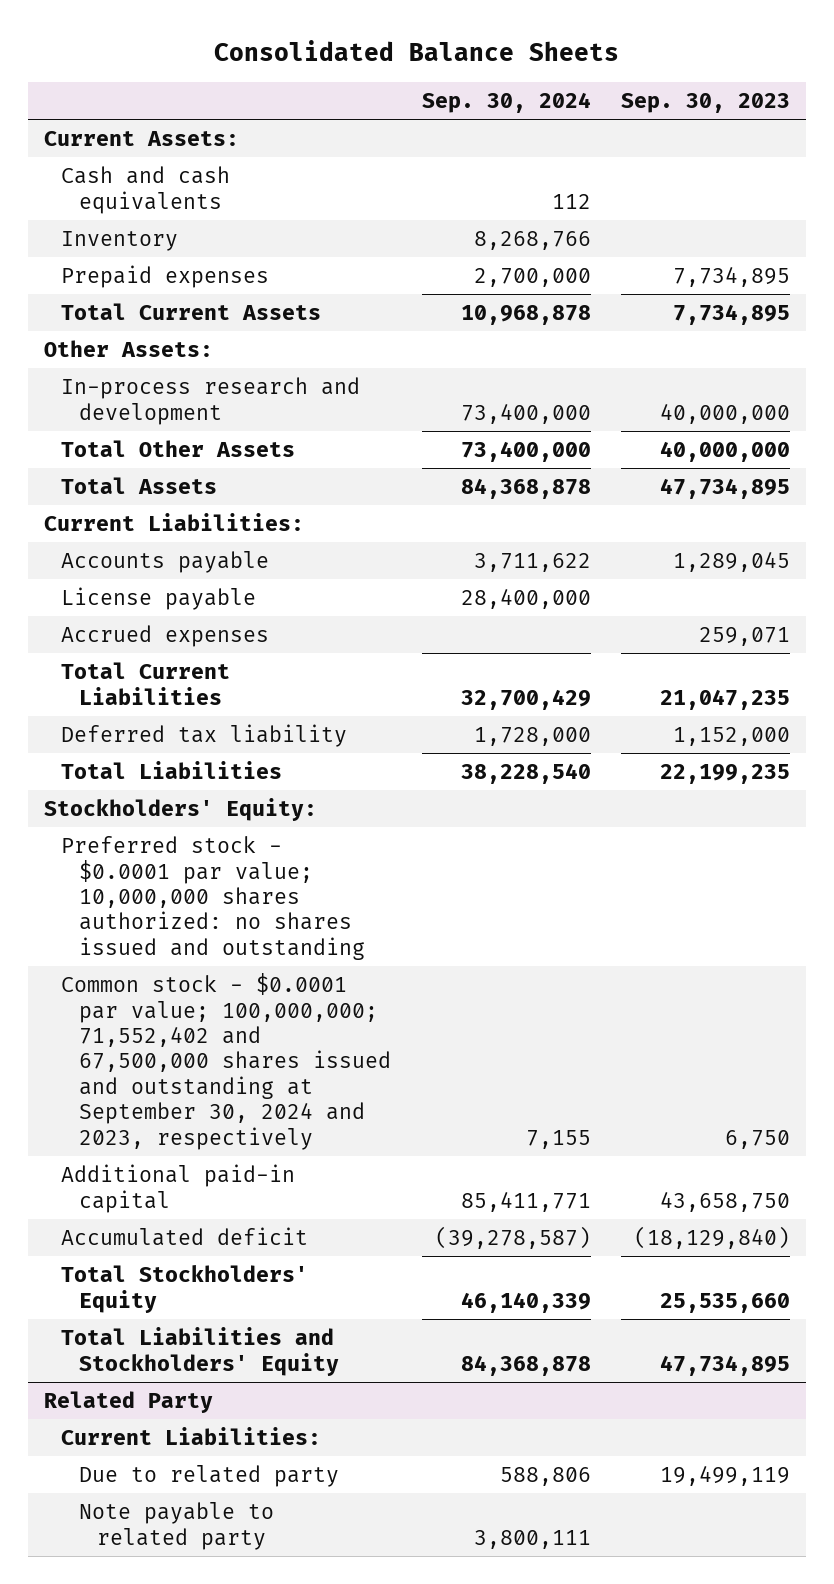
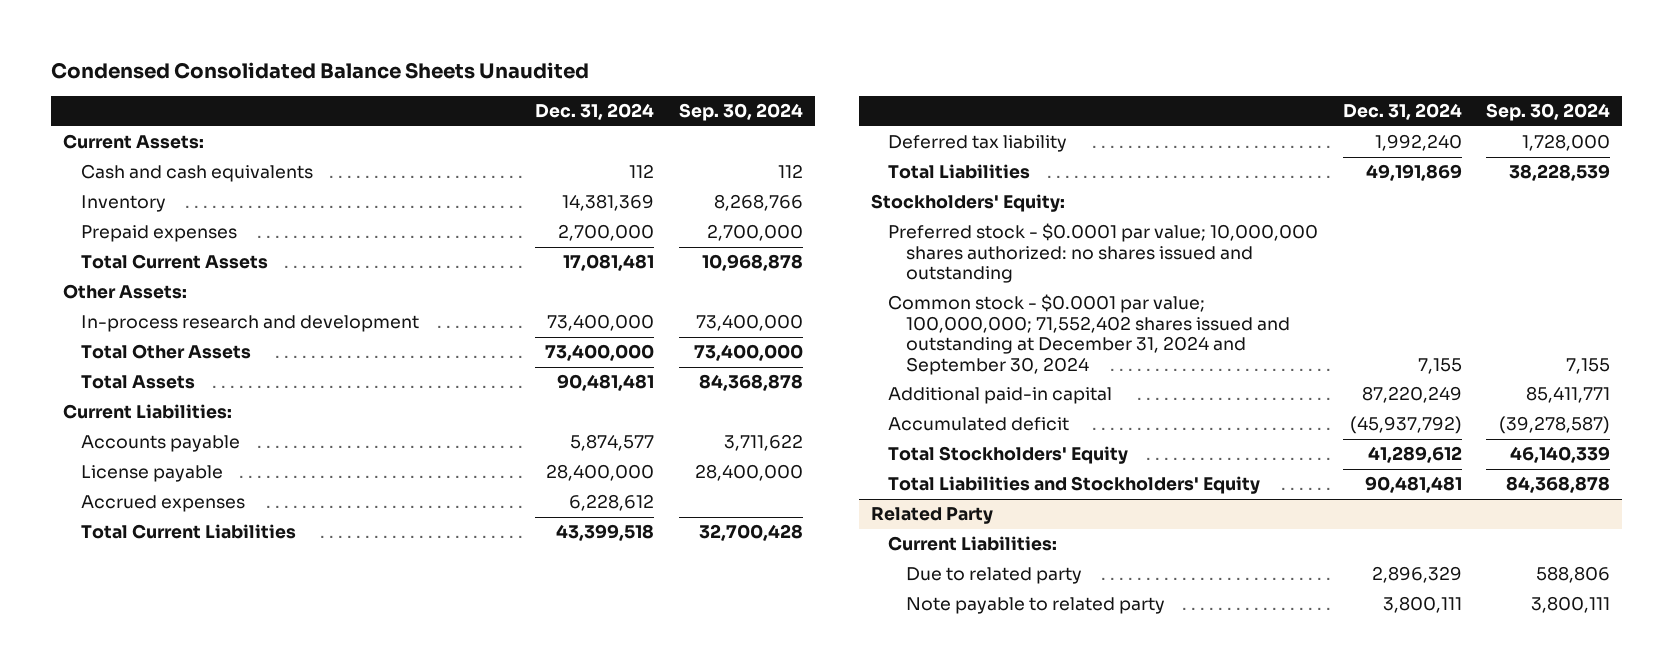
[213,39,619,61] Consolidated Balance Sheets -> [50,62,589,80] Condensed Consolidated Balance Sheets Unaudited
[621,93,791,114] Sep. 30, 2023 -> none
none -> [535,103,655,121] Dec. 31, 2024
[460,688,591,710] 32,700,429 -> [698,524,803,542] 32,700,428
[460,763,591,785] 38,228,540 -> [1509,164,1611,182] 38,228,539
[61,973,392,1150] Common stock - $0.0001 par value; 100,000,000; 71,552,402 and 67,500,000 shares issued and outstanding at September 30, 2024 and 2023, respectively -> [888,294,1290,375] Common stock - $0.0001 par value; 100,000,000; 71,552,402 shares issued and outstanding at December 31, 2024 and September 30, 2024

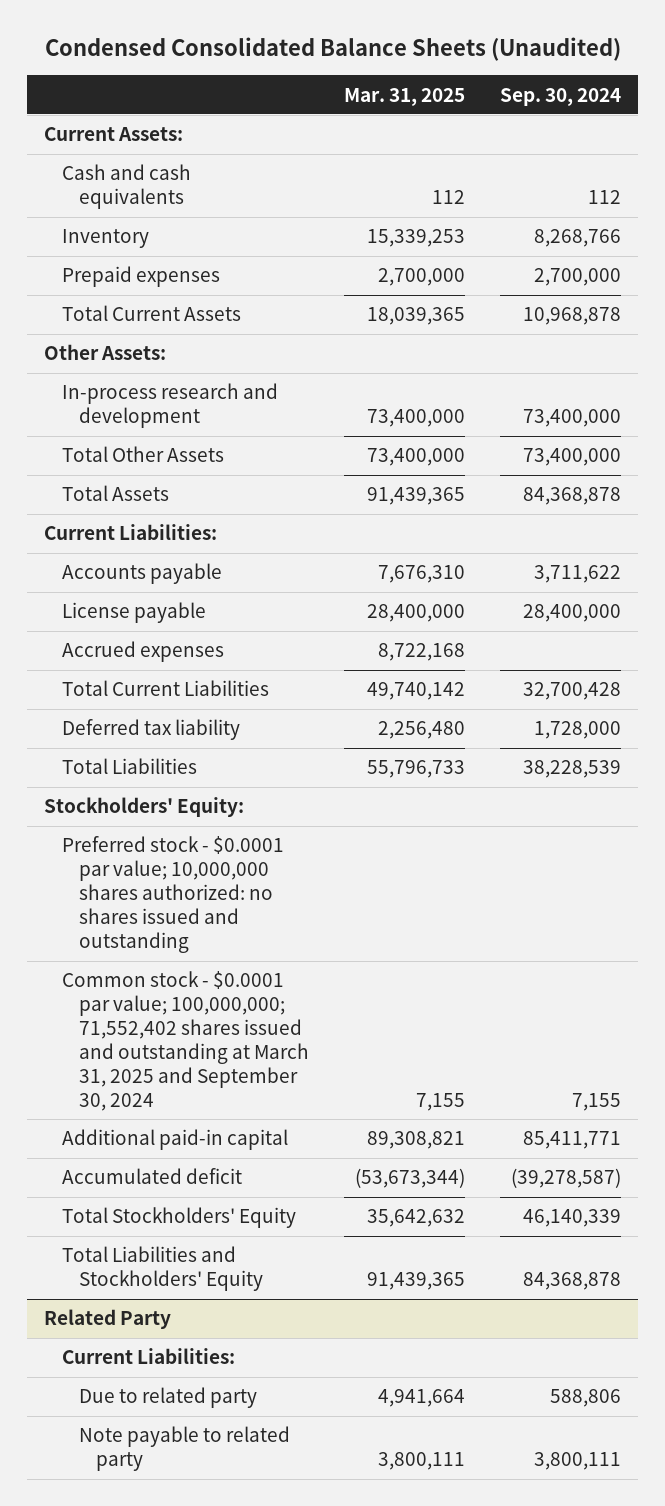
[50,62,589,80] Condensed Consolidated Balance Sheets Unaudited -> [44,37,621,62] Condensed Consolidated Balance Sheets (Unaudited)
[535,103,655,121] Dec. 31, 2024 -> none
none -> [344,87,466,106] Mar. 31, 2025
[888,294,1290,375] Common stock - $0.0001 par value; 100,000,000; 71,552,402 shares issued and outstanding at December 31, 2024 and September 30, 2024 -> [61,971,310,1112] Common stock - $0.0001 par value; 100,000,000; 71,552,402 shares issued and outstanding at March 31, 2025 and September 30, 2024

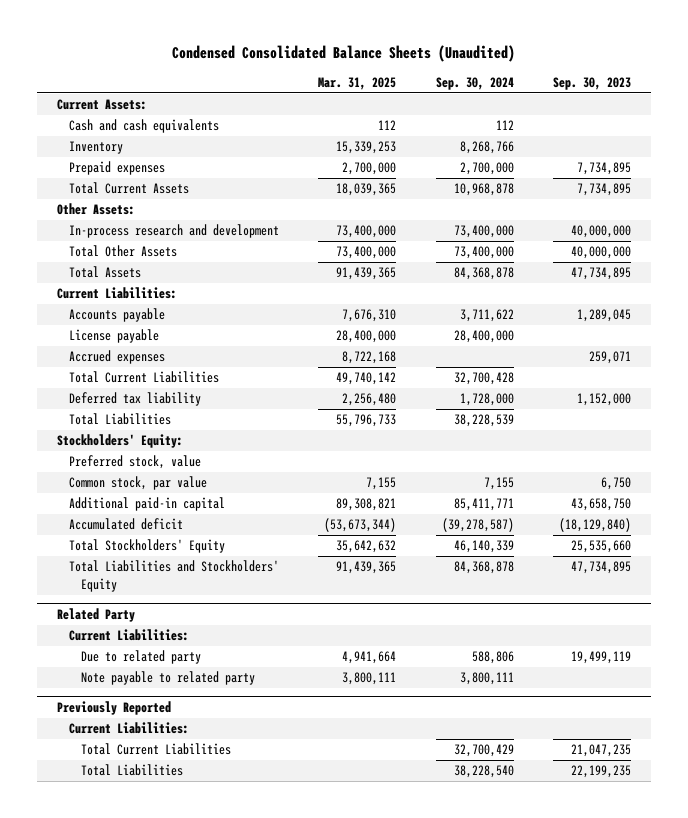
none -> [553,76,632,90] Sep. 30, 2023
[61,836,284,954] Preferred stock - $0.0001 par value; 10,000,000 shares authorized: no shares issued and outstanding -> [68,455,201,470] Preferred stock, value
[61,971,310,1112] Common stock - $0.0001 par value; 100,000,000; 71,552,402 shares issued and outstanding at March 31, 2025 and September 30, 2024 -> [68,476,207,491] Common stock, par value
none -> [56,701,171,716] Previously Reported
none -> [68,722,189,735] Current Liabilities:
none -> [80,743,231,756] Total Current Liabilities
none -> [80,764,183,777] Total Liabilities

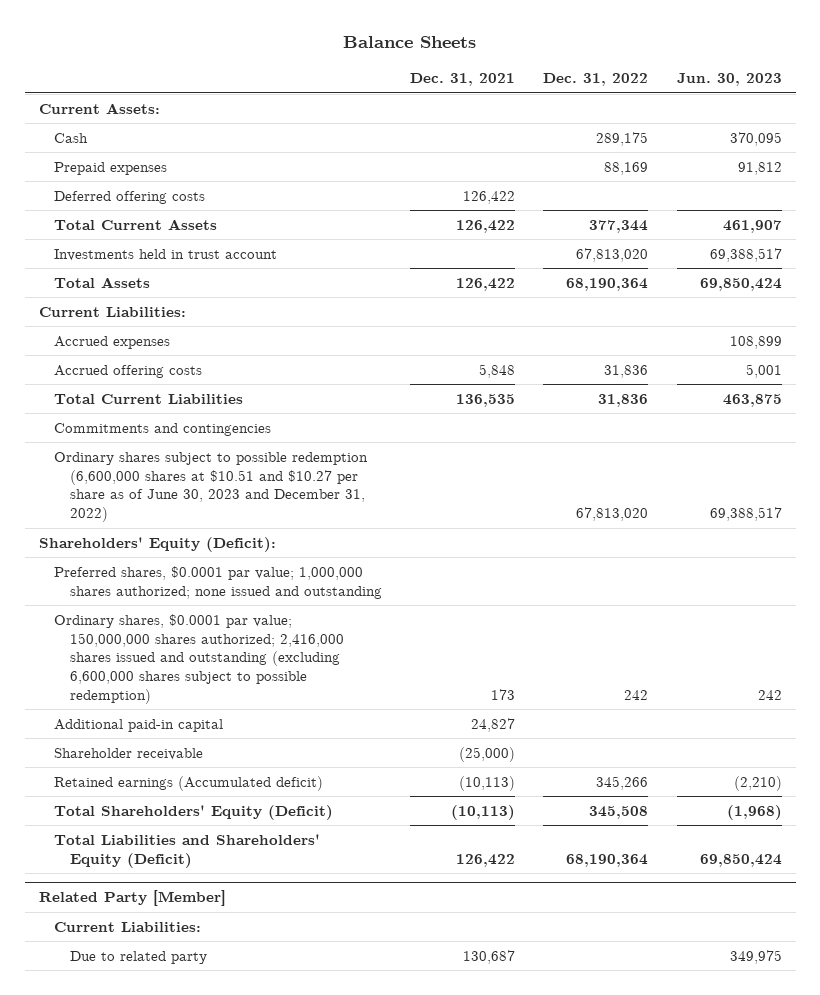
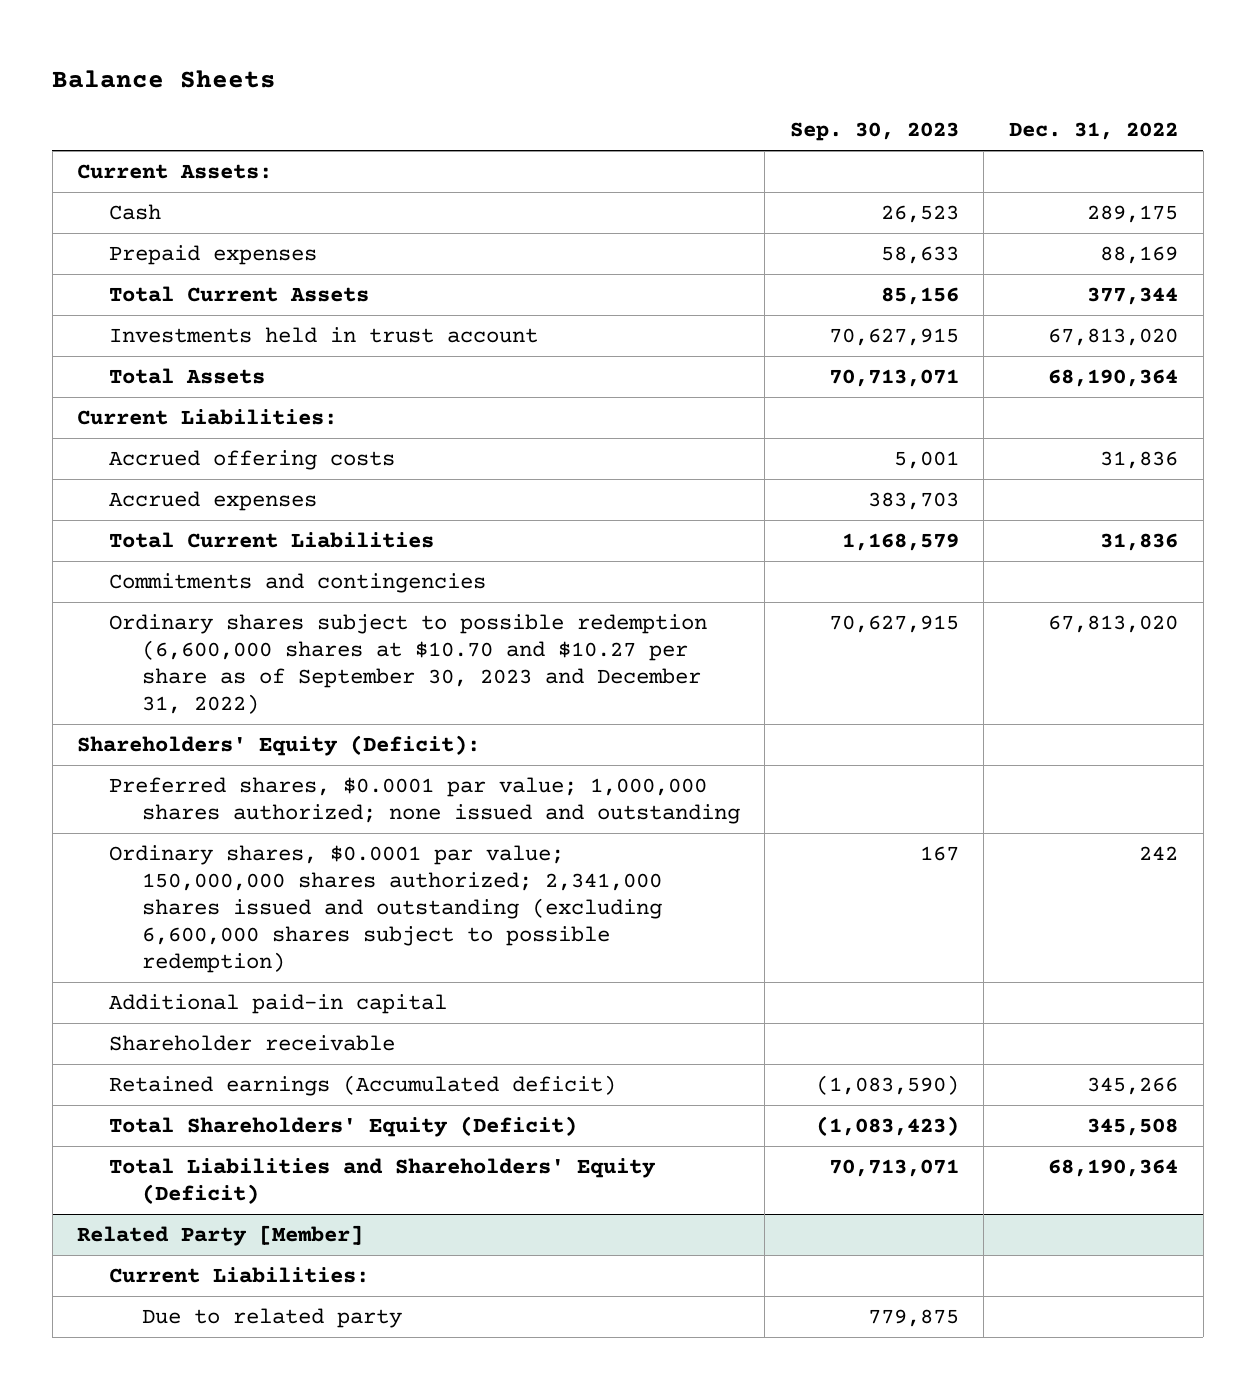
[410,73,516,87] Dec. 31, 2021 -> none
[676,73,782,87] Jun. 30, 2023 -> none
none -> [789,122,959,142] Sep. 30, 2023
[54,190,206,204] Deferred offering costs -> none
[54,335,171,349] Accrued expenses -> [109,490,318,511] Accrued expenses
[54,451,369,523] Ordinary shares subject to possible redemption (6,600,000 shares at $10.51 and $10.27 per share as of June 30, 2023 and December 31, 2022) -> [109,613,708,714] Ordinary shares subject to possible redemption (6,600,000 shares at $10.70 and $10.27 per share as of September 30, 2023 and December 31, 2022)
[54,613,344,705] Ordinary shares, $0.0001 par value; 150,000,000 shares authorized; 2,416,000 shares issued and outstanding (excluding 6,600,000 shares subject to possible redemption) -> [109,844,662,973] Ordinary shares, $0.0001 par value; 150,000,000 shares authorized; 2,341,000 shares issued and outstanding (excluding 6,600,000 shares subject to possible redemption)

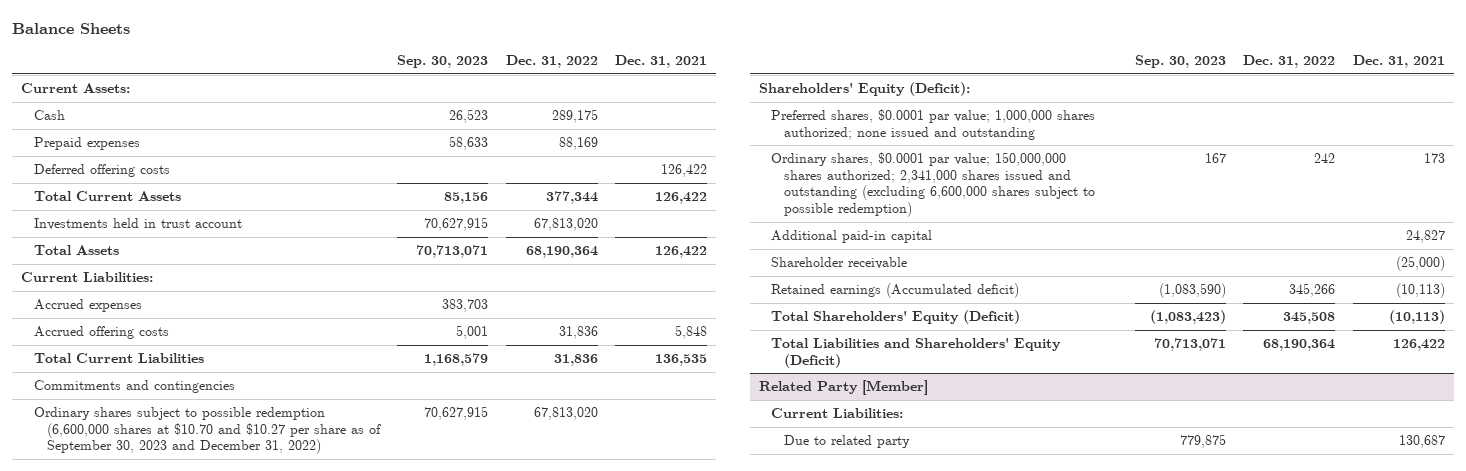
none -> [615,55,708,69] Dec. 31, 2021
none -> [34,163,171,177] Deferred offering costs
[109,449,396,470] Accrued offering costs -> [34,325,170,339] Accrued offering costs

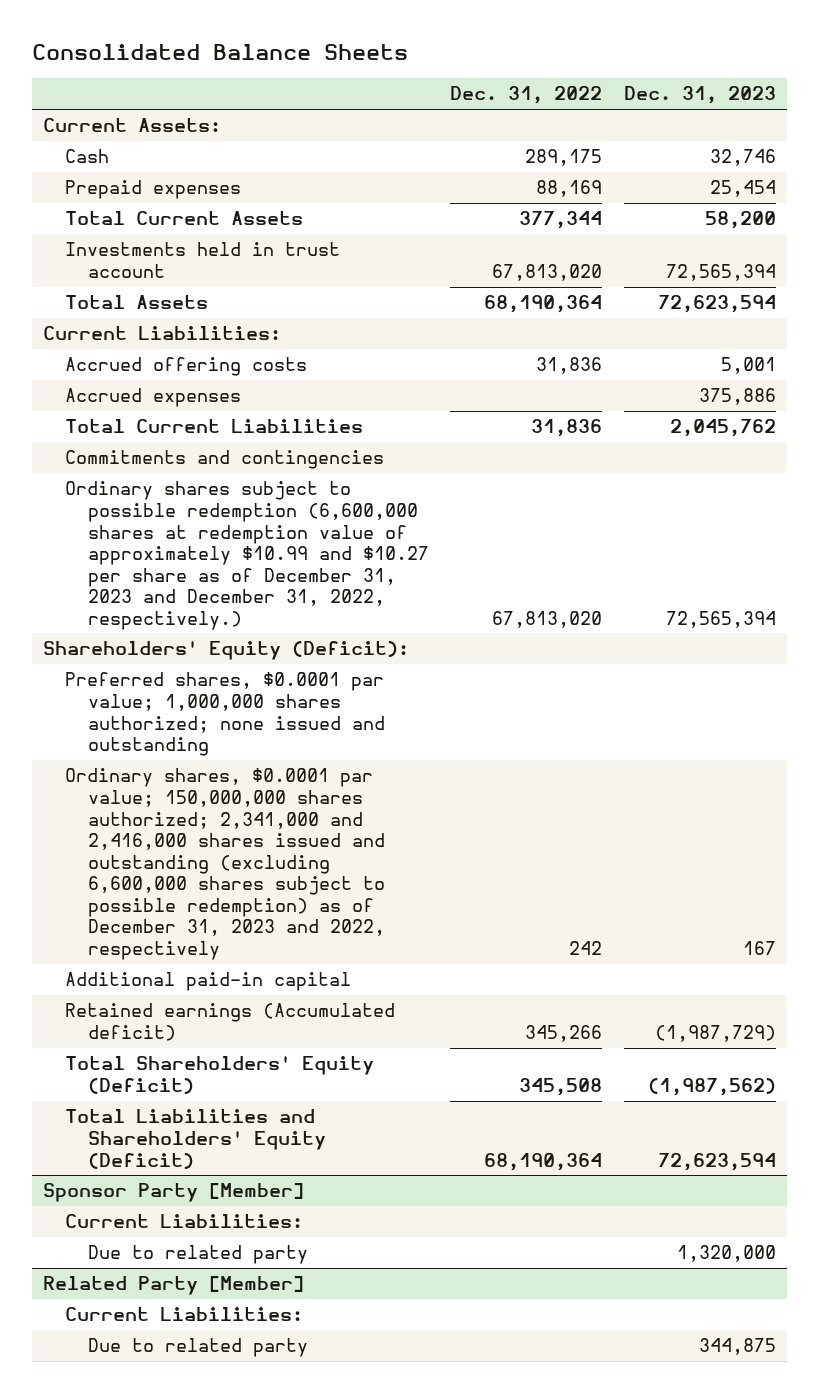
[12,22,131,34] Balance Sheets -> [31,43,408,60] Consolidated Balance Sheets
[397,55,489,69] Sep. 30, 2023 -> none
[615,55,708,69] Dec. 31, 2021 -> none
none -> [624,86,777,105] Dec. 31, 2023
[34,163,171,177] Deferred offering costs -> none
[34,298,143,312] Accrued expenses -> [65,388,242,408] Accrued expenses
[34,406,381,455] Ordinary shares subject to possible redemption (6,600,000 shares at $10.70 and $10.27 per share as of September 30, 2023 and December 31, 2022) -> [65,481,429,630] Ordinary shares subject to possible redemption (6,600,000 shares at redemption value of approximately $10.99 and $10.27 per share as of December 31, 2023 and December 31, 2022, respectively.)
[771,151,1096,217] Ordinary shares, $0.0001 par value; 150,000,000 shares authorized; 2,341,000 shares issued and outstanding (excluding 6,600,000 shares subject to possible redemption) -> [65,768,385,961] Ordinary shares, $0.0001 par value; 150,000,000 shares authorized; 2,341,000 and 2,416,000 shares issued and outstanding (excluding 6,600,000 shares subject to possible redemption) as of December 31, 2023 and 2022, respectively
[771,256,908,269] Shareholder receivable -> none
none -> [42,1183,304,1203] Sponsor Party [Member]
none -> [65,1214,304,1229] Current Liabilities:
none -> [87,1245,308,1265] Due to related party

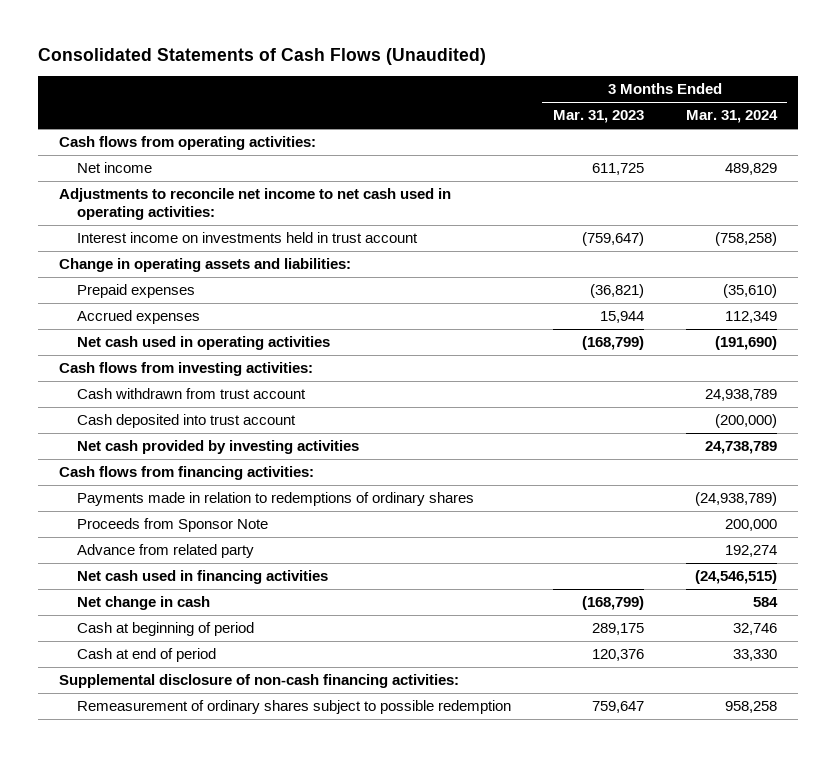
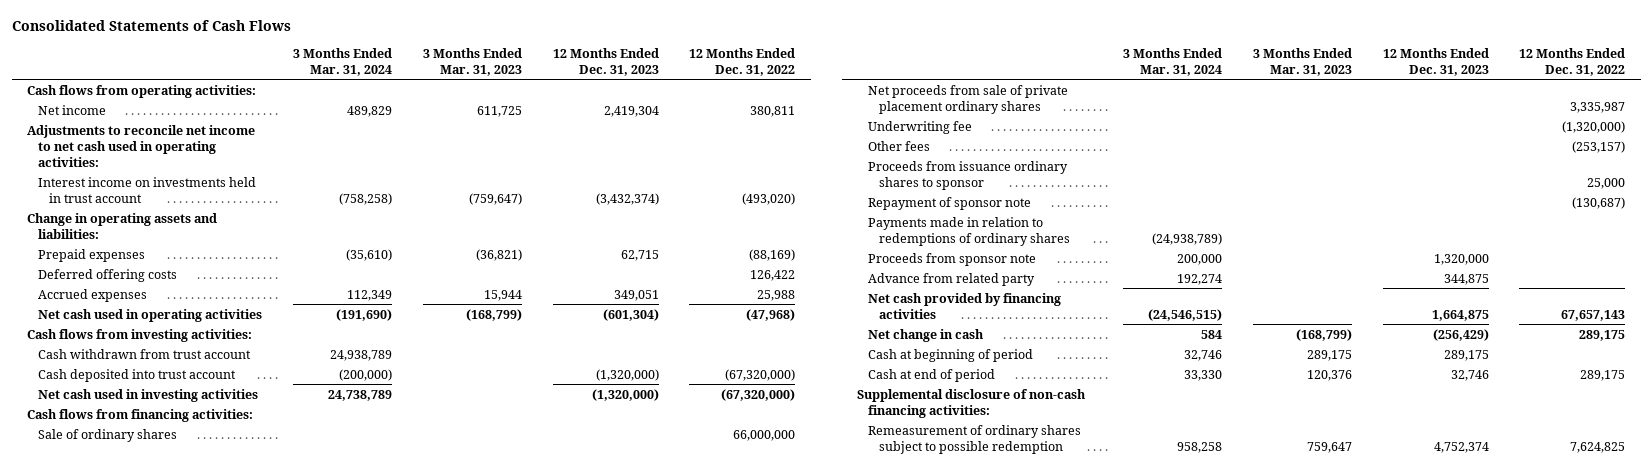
[37,48,486,66] Consolidated Statements of Cash Flows (Unaudited) -> [11,19,291,31] Consolidated Statements of Cash Flows
none -> [552,47,659,76] 12 Months Ended Dec. 31, 2023
none -> [689,47,796,76] 12 Months Ended Dec. 31, 2022
none -> [38,268,178,282] Deferred offering costs
[76,440,359,455] Net cash provided by investing activities -> [38,388,259,402] Net cash used in investing activities
none -> [38,428,178,442] Sale of ordinary shares
none -> [868,84,1069,114] Net proceeds from sale of private placement ordinary shares
none -> [868,120,973,134] Underwriting fee
none -> [868,140,931,151] Other fees
none -> [868,160,1069,190] Proceeds from issuance ordinary shares to sponsor
none -> [868,196,1032,210] Repayment of sponsor note
[76,518,268,533] Proceeds from Sponsor Note -> [868,252,1037,266] Proceeds from sponsor note
[76,570,328,585] Net cash used in financing activities -> [868,292,1062,319] Net cash provided by financing activities

